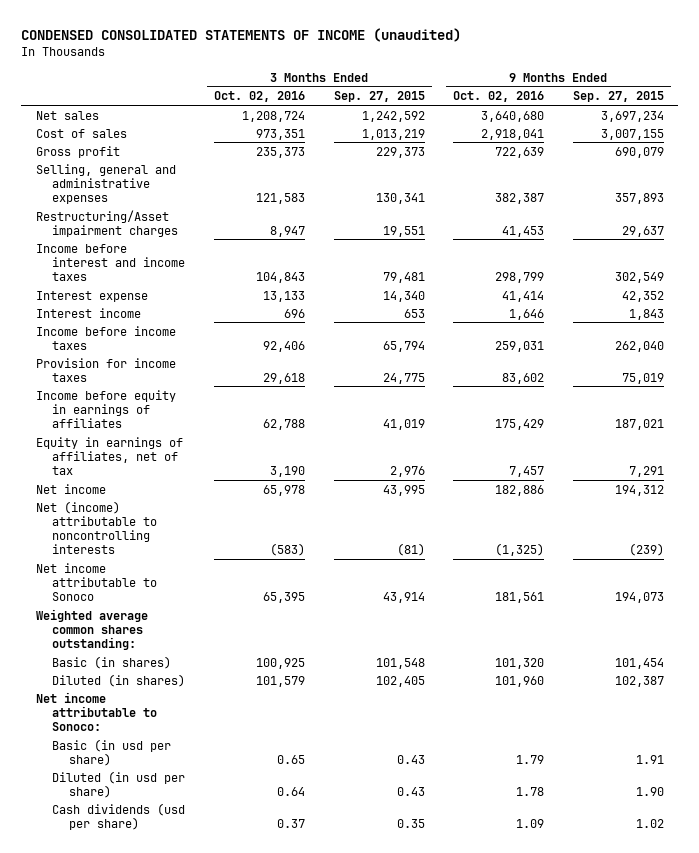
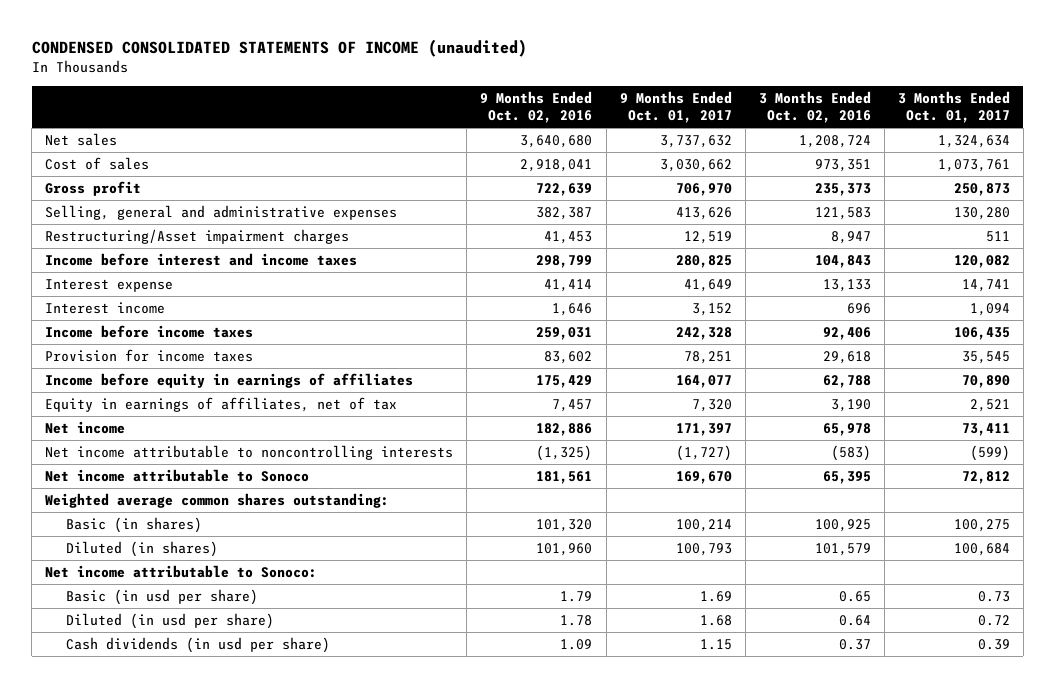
[333,91,425,103] Sep. 27, 2015 -> none
[572,91,664,103] Sep. 27, 2015 -> none
none -> [619,90,732,124] 9 Months Ended Oct. 01, 2017
none -> [897,90,1010,124] 3 Months Ended Oct. 01, 2017
[35,500,158,554] Net (income) attributable to noncontrolling interests -> [45,444,454,460] Net income attributable to noncontrolling interests
[52,802,186,830] Cash dividends (usd per share) -> [66,636,331,653] Cash dividends (in usd per share)

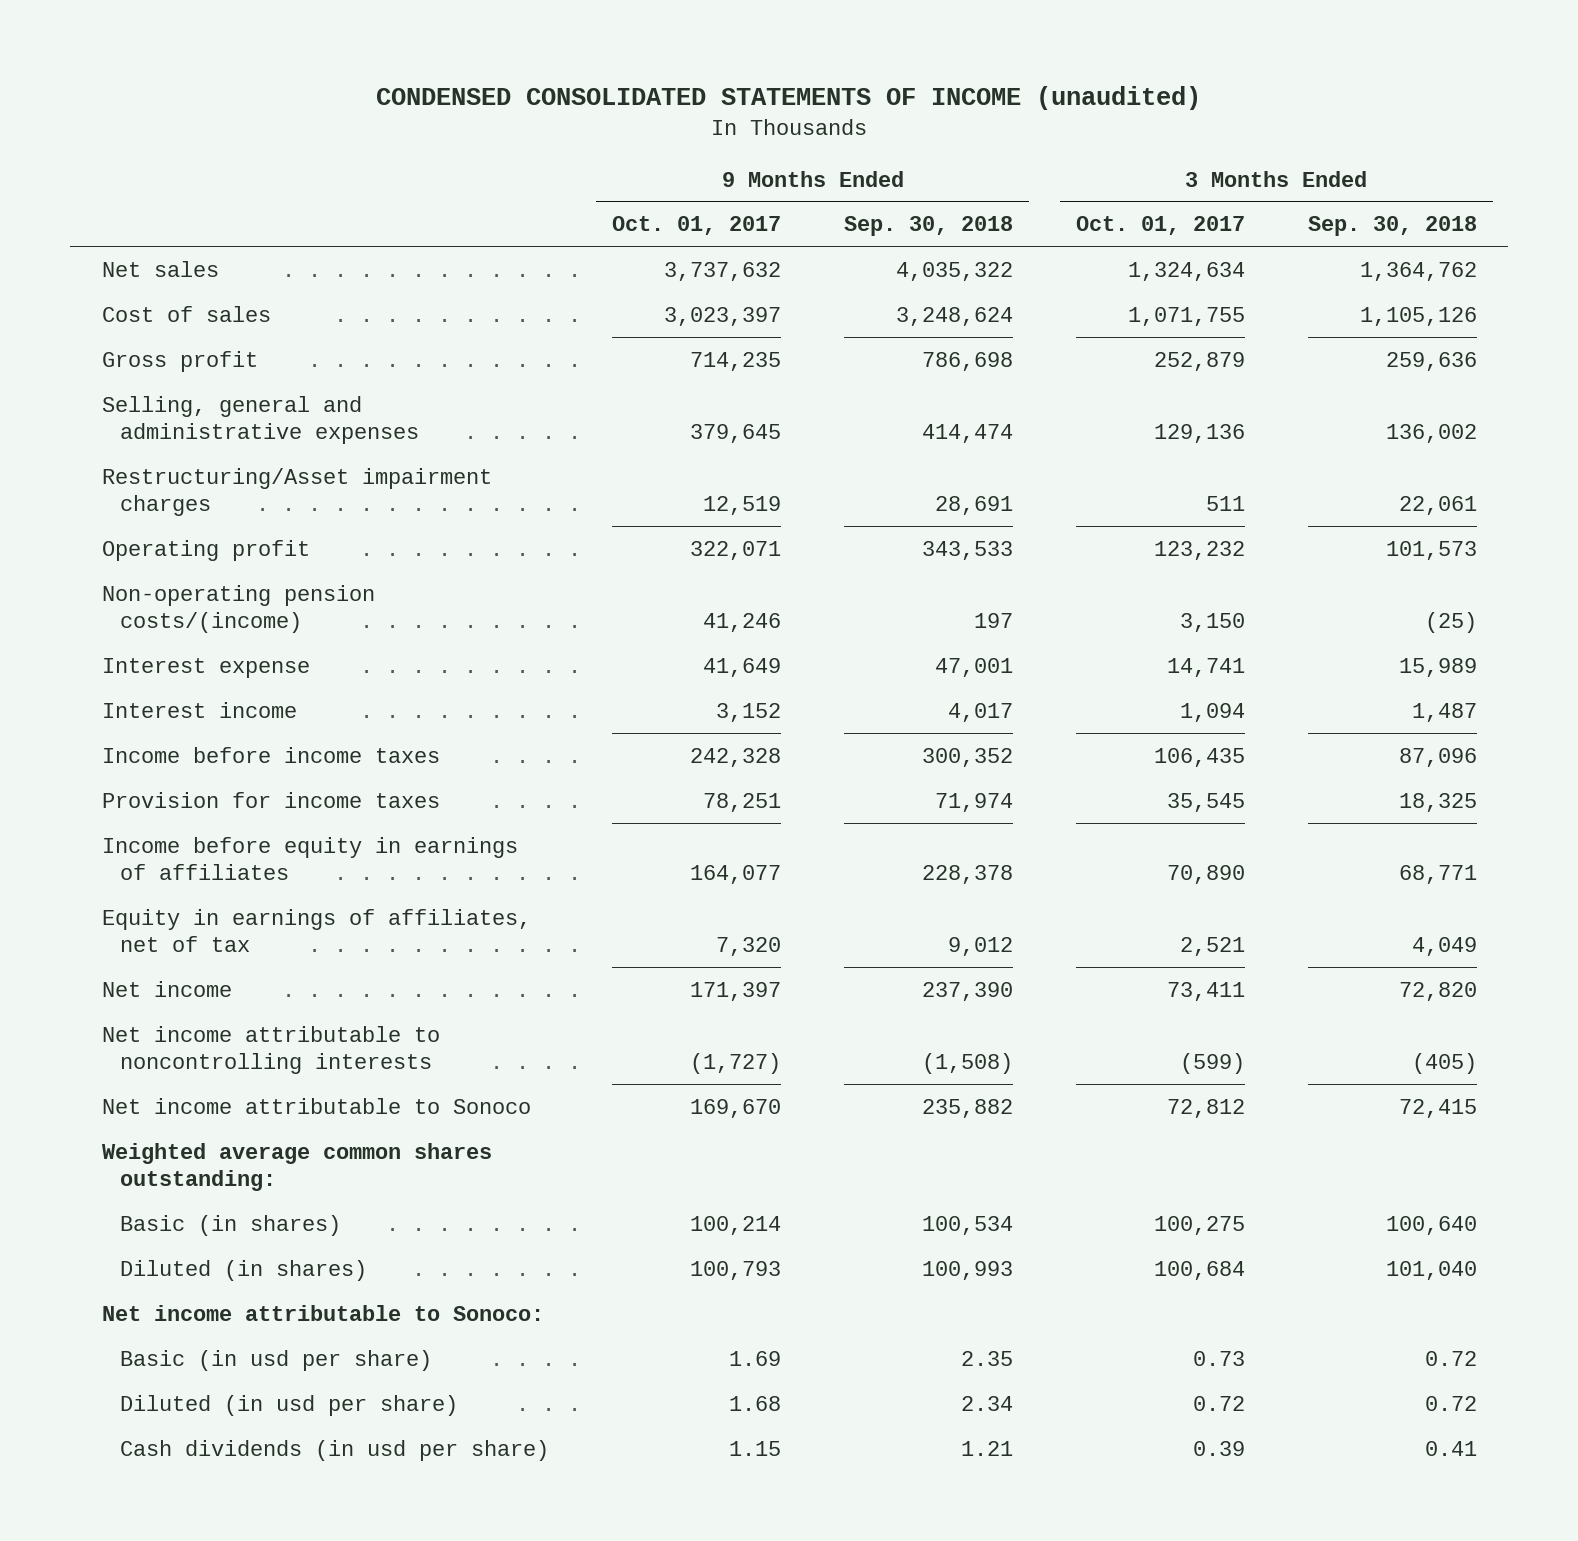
[480,90,593,124] 9 Months Ended Oct. 02, 2016 -> none
[758,90,871,124] 3 Months Ended Oct. 02, 2016 -> none
none -> [844,216,1014,237] Sep. 30, 2018
none -> [1307,216,1477,237] Sep. 30, 2018
[659,158,732,172] 3,030,662 -> [664,306,782,326] 3,023,397
[937,158,1010,172] 1,073,761 -> [1127,306,1245,326] 1,071,755
[675,182,732,196] 706,970 -> [690,351,782,371] 714,235
[953,182,1010,196] 250,873 -> [1153,351,1245,371] 252,879
[675,206,732,220] 413,626 -> [690,424,782,444] 379,645
[953,206,1010,220] 130,280 -> [1153,424,1245,444] 129,136
[45,252,358,266] Income before interest and income taxes -> none
none -> [101,539,310,561] Operating profit
none -> [101,584,375,634] Non-operating pension costs/(income)

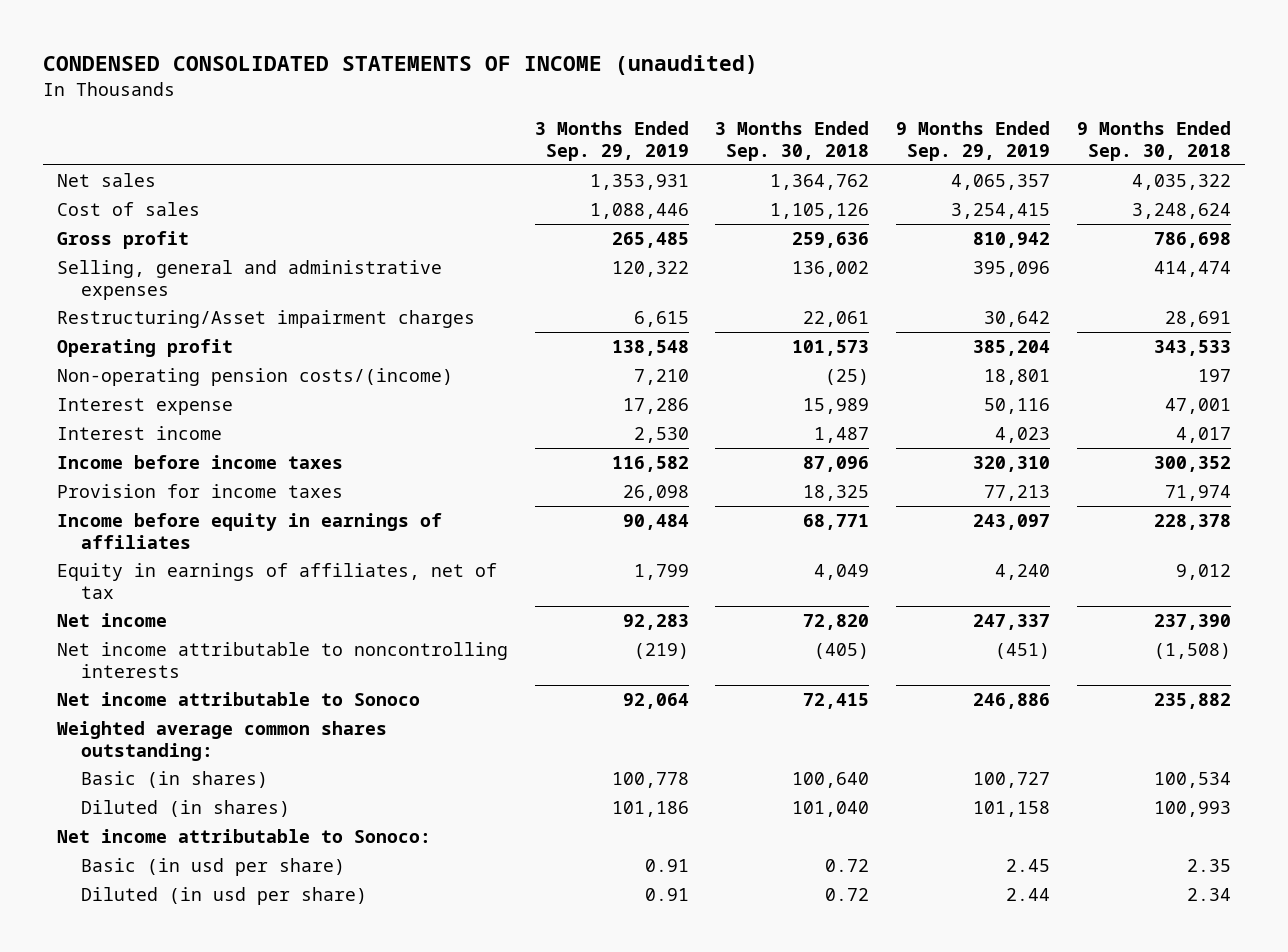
[612,216,782,236] Oct. 01, 2017 -> none
[1075,216,1245,236] Oct. 01, 2017 -> none
none -> [534,121,689,161] 3 Months Ended Sep. 29, 2019
none -> [896,121,1051,161] 9 Months Ended Sep. 29, 2019
[120,1439,550,1461] Cash dividends (in usd per share) -> none

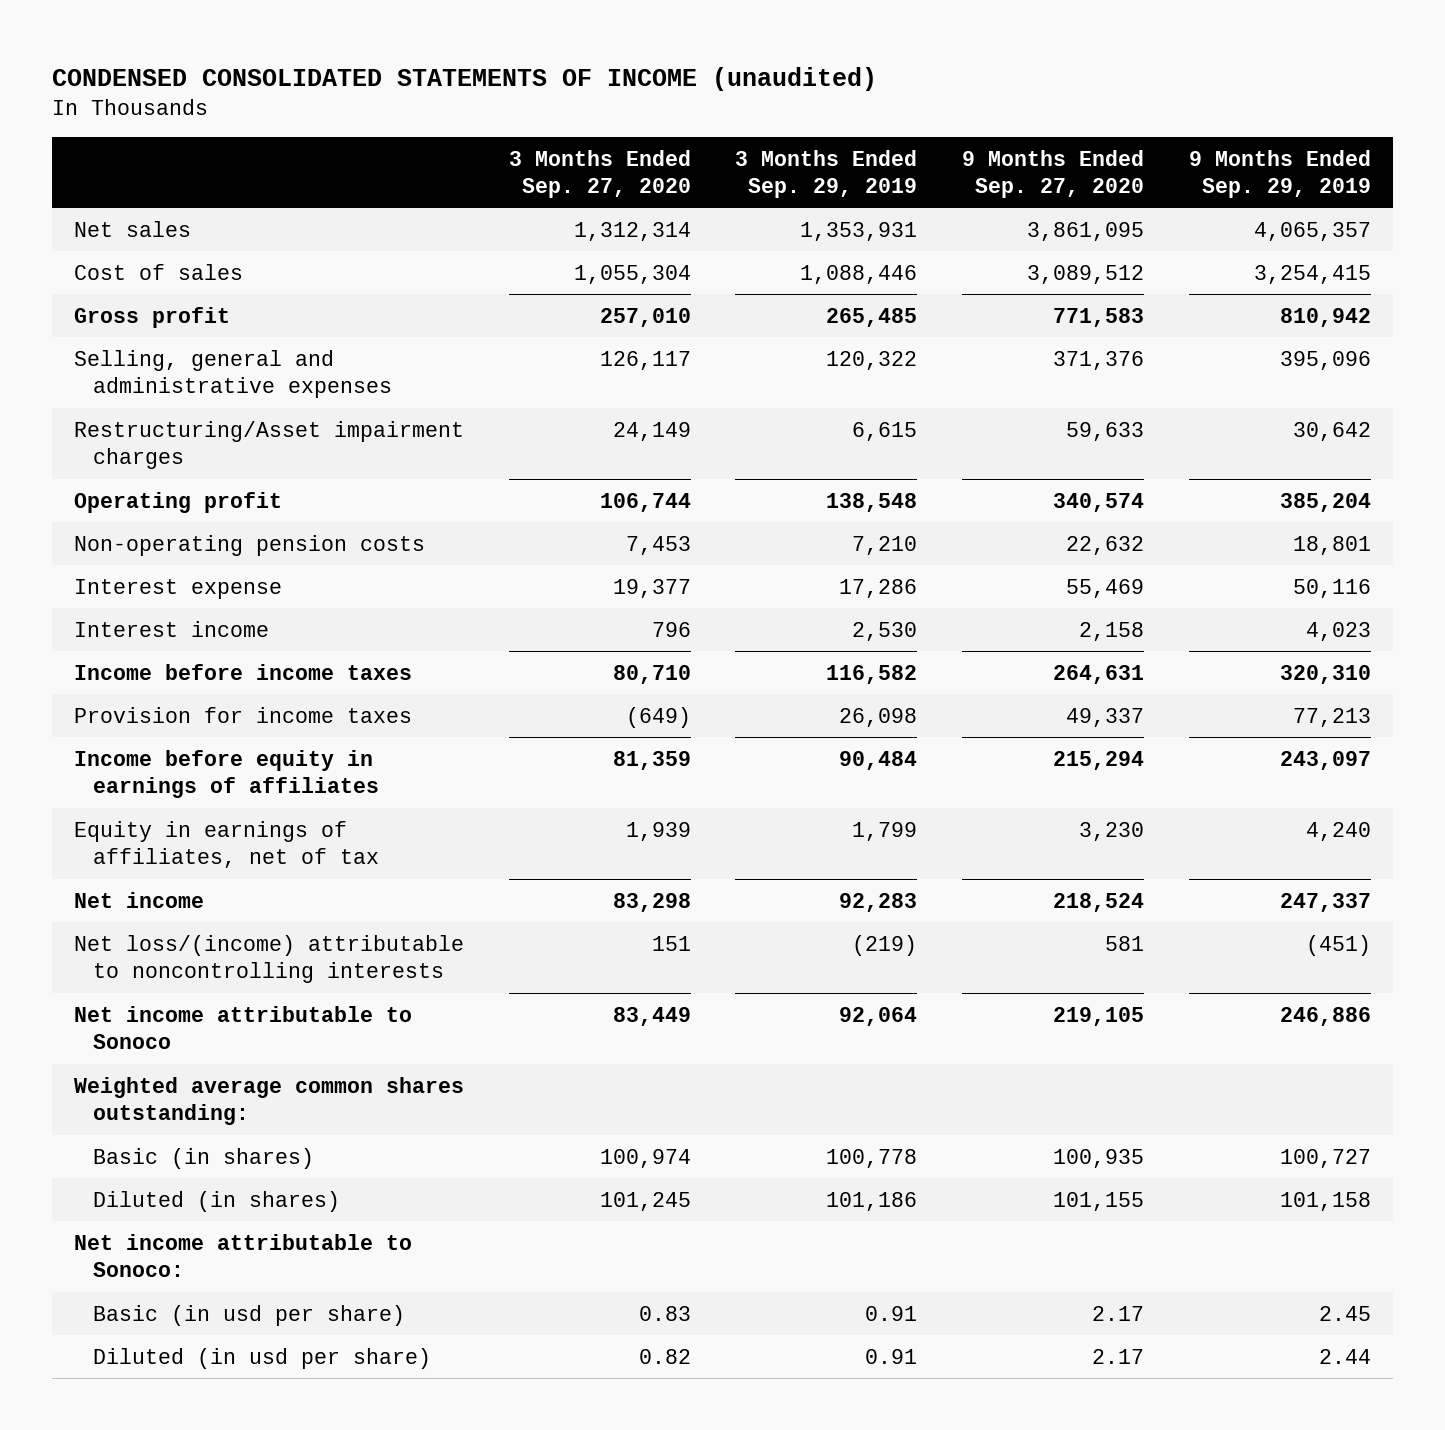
[715,121,870,161] 3 Months Ended Sep. 30, 2018 -> none
[1077,121,1232,161] 9 Months Ended Sep. 30, 2018 -> none
none -> [508,149,691,198] 3 Months Ended Sep. 27, 2020
none -> [962,149,1145,198] 9 Months Ended Sep. 27, 2020
[56,368,453,387] Non-operating pension costs/(income) -> [74,534,426,556] Non-operating pension costs
[56,642,508,678] Net income attributable to noncontrolling interests -> [74,934,465,984] Net loss/(income) attributable to noncontrolling interests

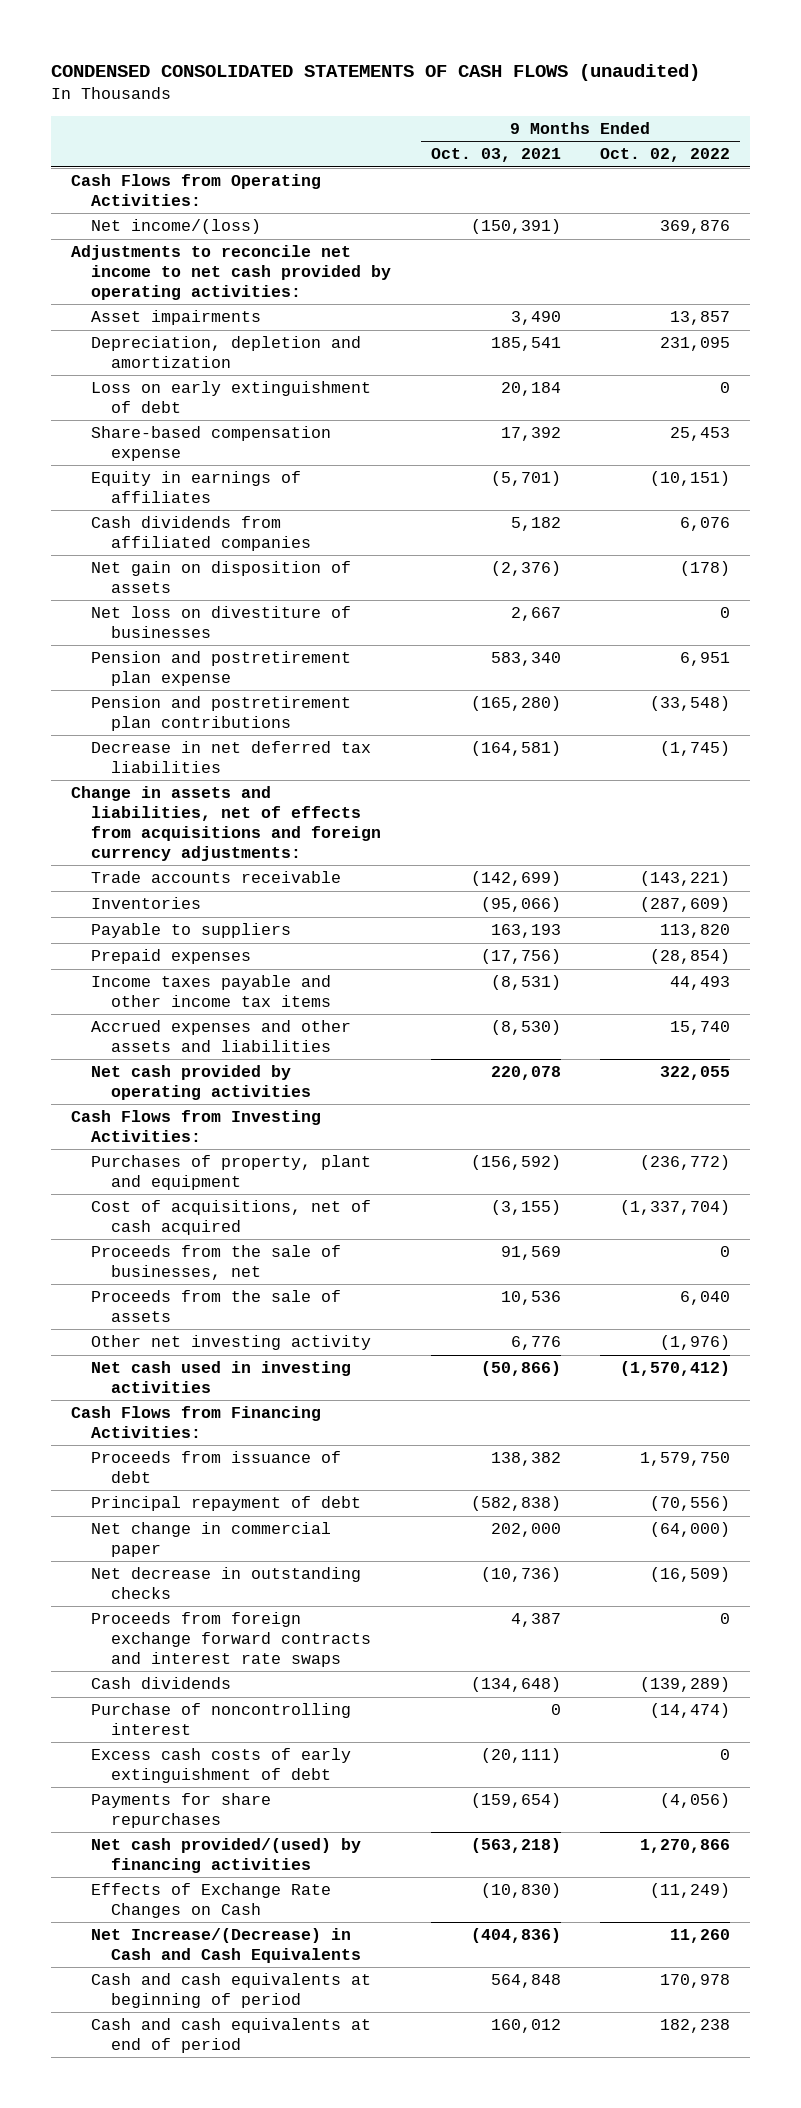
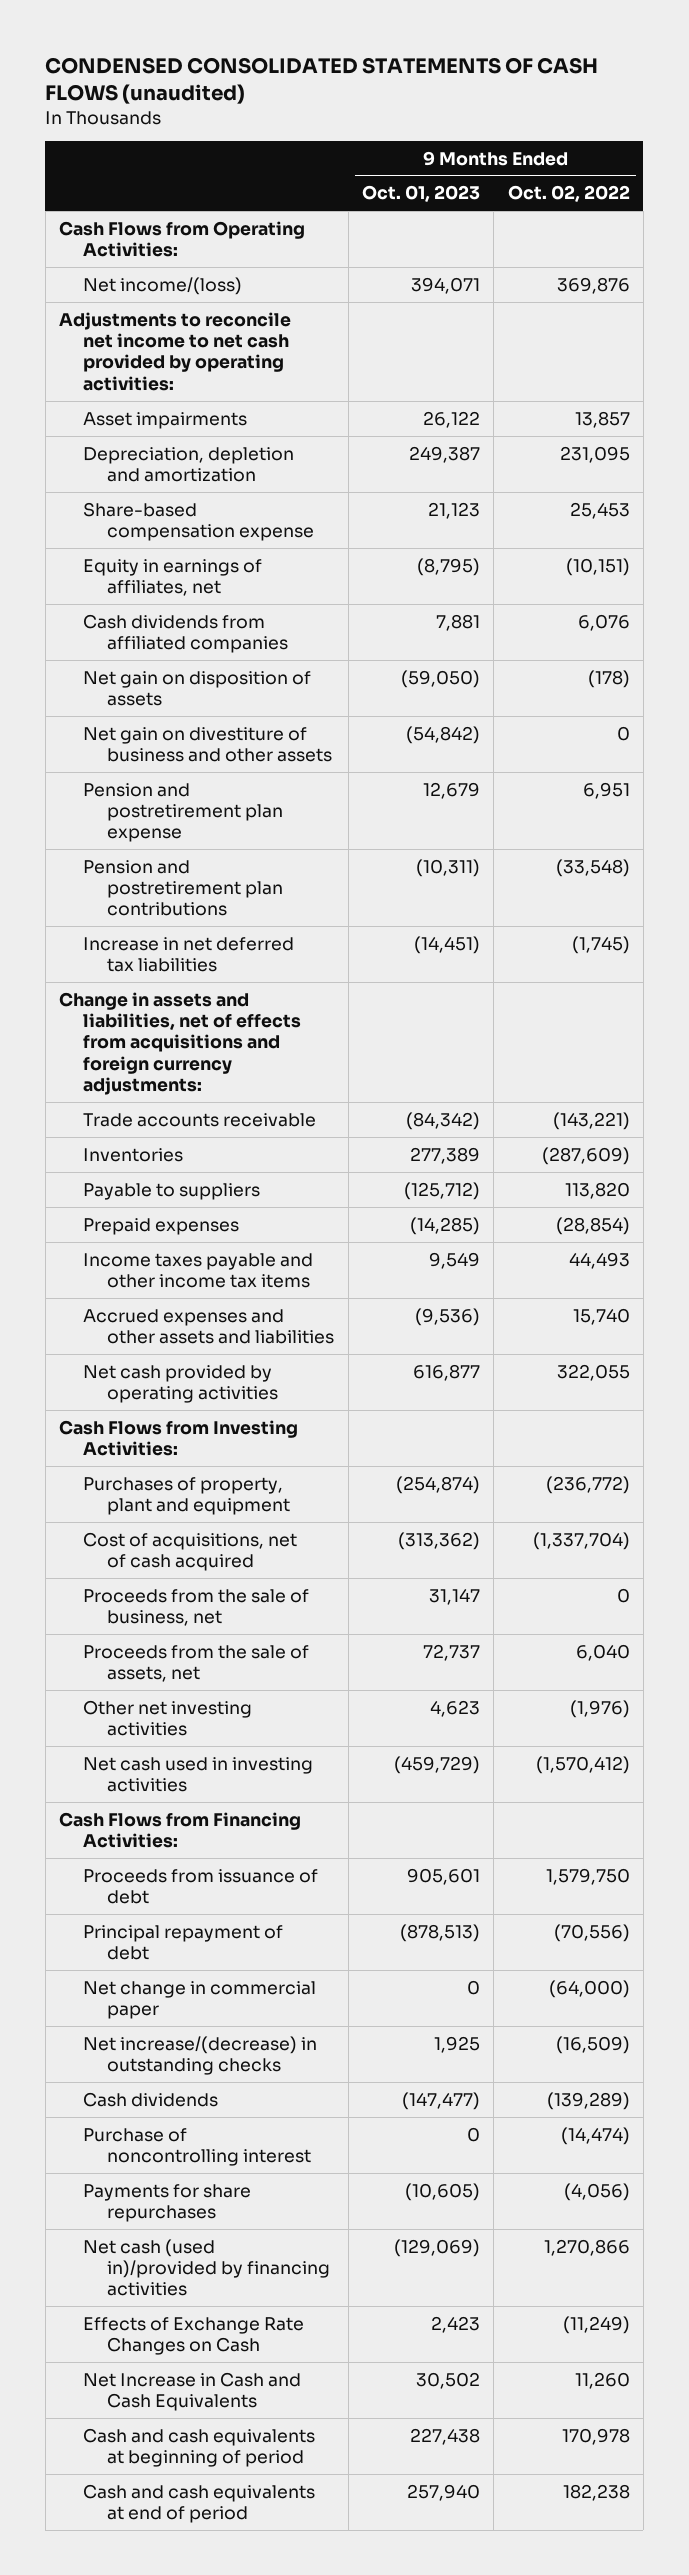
[430,148,561,163] Oct. 03, 2021 -> none
none -> [361,185,480,203] Oct. 01, 2023
[91,381,372,414] Loss on early extinguishment of debt -> none
[91,471,302,504] Equity in earnings of affiliates -> [83,558,263,597] Equity in earnings of affiliates, net
[91,606,352,639] Net loss on divestiture of businesses -> [83,726,333,763] Net gain on divestiture of business and other assets
[91,741,372,774] Decrease in net deferred tax liabilities -> [83,936,295,973] Increase in net deferred tax liabilities
[91,1245,342,1281] Proceeds from the sale of businesses, net -> [83,1588,310,1627] Proceeds from the sale of business, net
[91,1290,342,1323] Proceeds from the sale of assets -> [83,1644,310,1683] Proceeds from the sale of assets, net
[91,1335,372,1351] Other net investing activity -> [83,1699,253,1737] Other net investing activities
[91,1612,372,1667] Proceeds from foreign exchange forward contracts and interest rate swaps -> none
[91,1567,362,1600] Net decrease in outstanding checks -> [83,2035,318,2076] Net increase/(decrease) in outstanding checks
[91,1748,352,1784] Excess cash costs of early extinguishment of debt -> none
[91,1838,362,1874] Net cash provided/(used) by financing activities -> [83,2238,331,2297] Net cash (used in)/provided by financing activities
[91,1928,362,1964] Net Increase/(Decrease) in Cash and Cash Equivalents -> [83,2371,302,2412] Net Increase in Cash and Cash Equivalents

